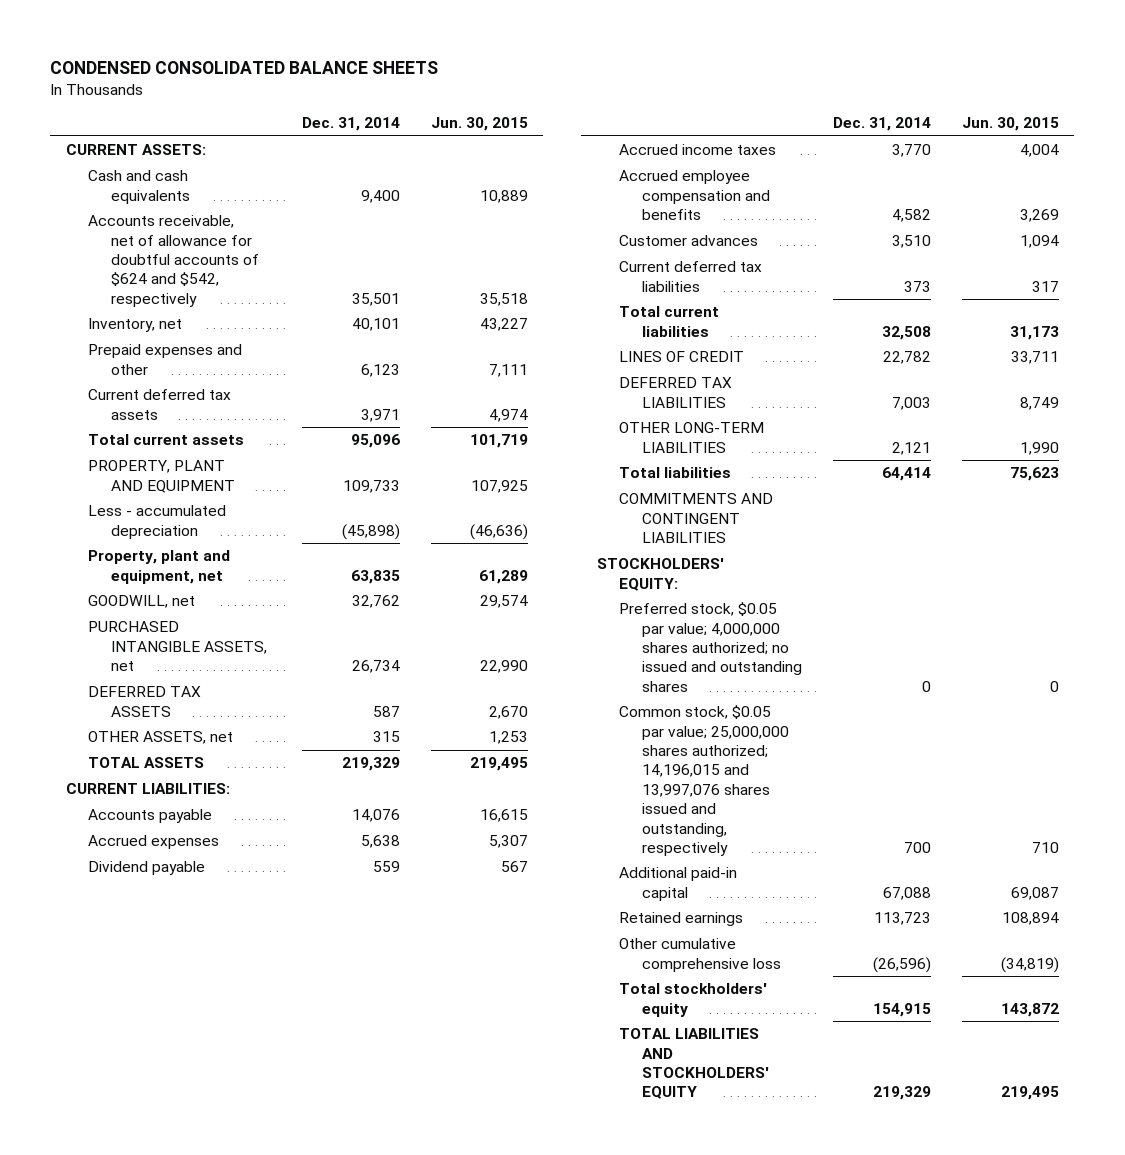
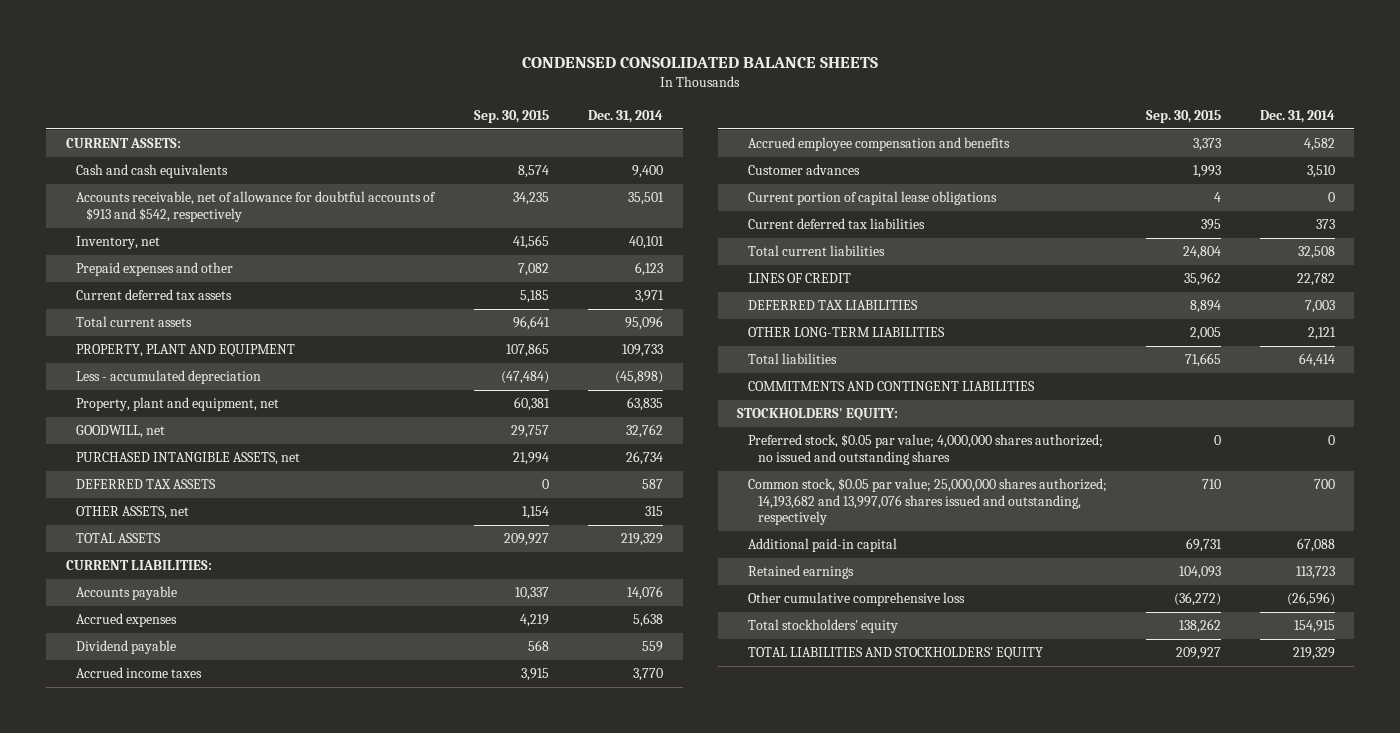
[430,117,528,132] Jun. 30, 2015 -> none
none -> [473,109,549,123] Sep. 30, 2015
[88,215,259,307] Accounts receivable, net of allowance for doubtful accounts of $624 and $542, respectively -> [75,191,436,222] Accounts receivable, net of allowance for doubtful accounts of $913 and $542, respectively
none -> [747,191,997,206] Current portion of capital lease obligations
[619,705,789,856] Common stock, $0.05 par value; 25,000,000 shares authorized; 14,196,015 and 13,997,076 shares issued and outstanding, respectively -> [747,478,1107,526] Common stock, $0.05 par value; 25,000,000 shares authorized; 14,193,682 and 13,997,076 shares issued and outstanding, respectively

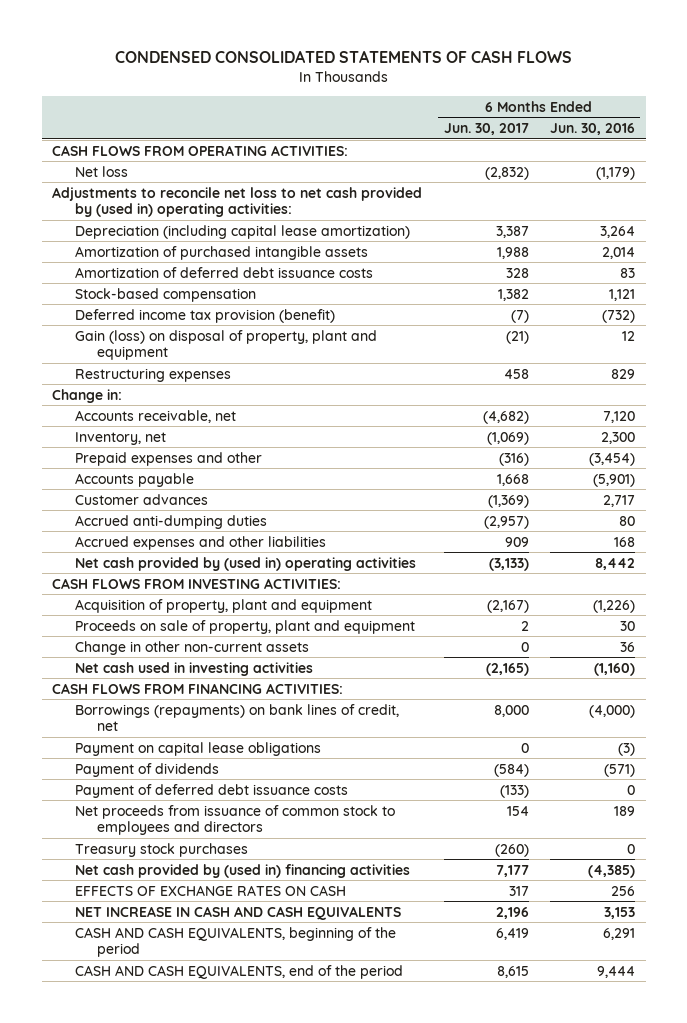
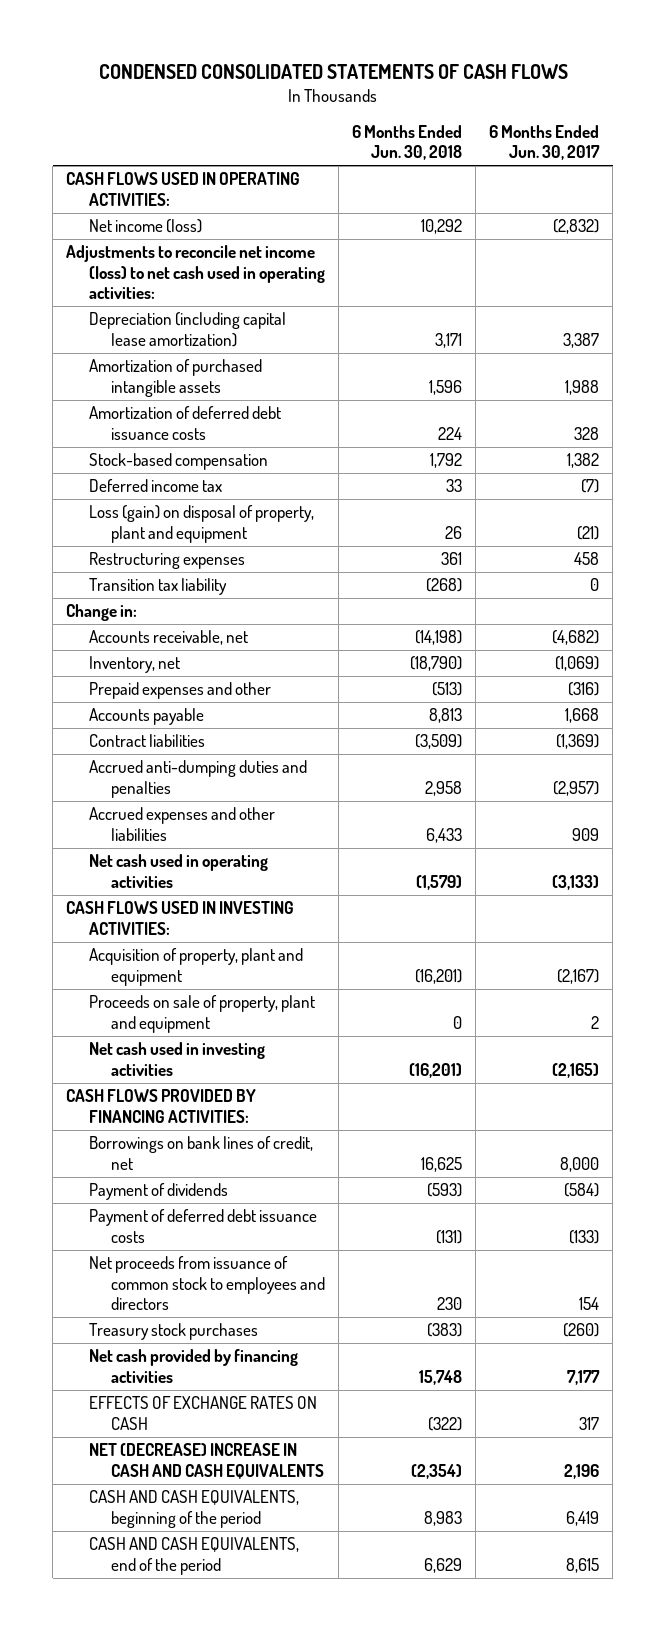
[550,123,636,136] Jun. 30, 2016 -> none
none -> [352,125,463,161] 6 Months Ended Jun. 30, 2018
[52,144,349,156] CASH FLOWS FROM OPERATING ACTIVITIES: -> [66,172,301,206] CASH FLOWS USED IN OPERATING ACTIVITIES:
[74,165,128,177] Net loss -> [88,219,202,234] Net income (loss)
[52,186,423,218] Adjustments to reconcile net loss to net cash provided by (used in) operating activities: -> [66,245,325,300] Adjustments to reconcile net income (loss) to net cash used in operating activities:
[74,308,335,323] Deferred income tax provision (benefit) -> [88,479,222,493] Deferred income tax
[74,329,377,361] Gain (loss) on disposal of property, plant and equipment -> [88,505,314,543] Loss (gain) on disposal of property, plant and equipment
none -> [88,578,227,596] Transition tax liability
[74,493,208,505] Customer advances -> [88,734,205,748] Contract liabilities
[74,514,267,529] Accrued anti-dumping duties -> [88,760,307,798] Accrued anti-dumping duties and penalties
[74,556,416,571] Net cash provided by (used in) operating activities -> [88,854,268,888] Net cash used in operating activities
[52,577,342,589] CASH FLOWS FROM INVESTING ACTIVITIES: -> [66,901,295,935] CASH FLOWS USED IN INVESTING ACTIVITIES:
[74,640,309,655] Change in other non-current assets -> none
[74,741,321,756] Payment on capital lease obligations -> none
[52,682,344,694] CASH FLOWS FROM FINANCING ACTIVITIES: -> [66,1089,257,1123] CASH FLOWS PROVIDED BY FINANCING ACTIVITIES:
[74,703,399,732] Borrowings (repayments) on bank lines of credit, net -> [88,1136,313,1170] Borrowings on bank lines of credit, net
[74,863,410,878] Net cash provided by (used in) financing activities -> [88,1349,298,1383] Net cash provided by financing activities
[74,905,401,920] NET INCREASE IN CASH AND CASH EQUIVALENTS -> [88,1443,325,1479] NET (DECREASE) INCREASE IN CASH AND CASH EQUIVALENTS

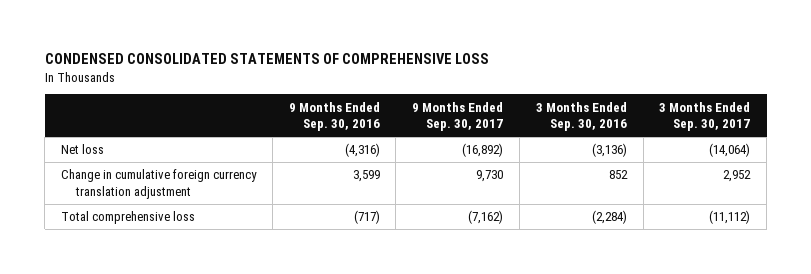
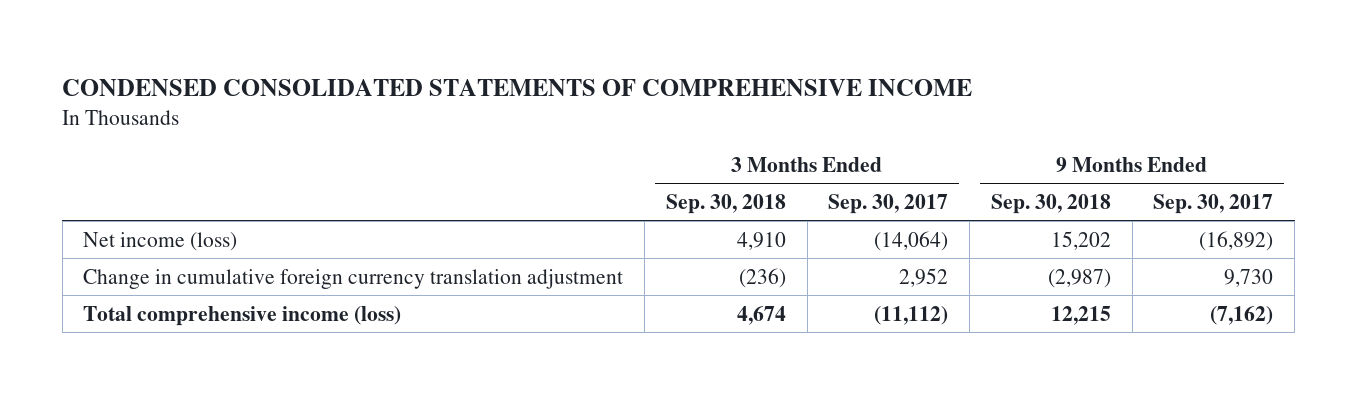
[44,53,489,65] CONDENSED CONSOLIDATED STATEMENTS OF COMPREHENSIVE LOSS -> [62,78,973,96] CONDENSED CONSOLIDATED STATEMENTS OF COMPREHENSIVE INCOME
[288,101,380,132] 9 Months Ended Sep. 30, 2016 -> none
[535,101,627,132] 3 Months Ended Sep. 30, 2016 -> none
none -> [665,193,786,214] Sep. 30, 2018
none -> [990,193,1111,214] Sep. 30, 2018
[60,144,104,155] Net loss -> [83,231,238,251] Net income (loss)
[60,211,195,225] Total comprehensive loss -> [83,305,402,326] Total comprehensive income (loss)

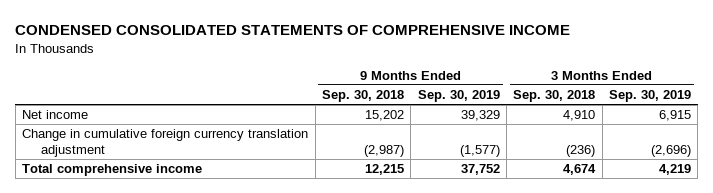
[828,193,949,214] Sep. 30, 2017 -> none
[1153,193,1274,214] Sep. 30, 2017 -> none
none -> [417,90,500,103] Sep. 30, 2019
none -> [608,90,691,103] Sep. 30, 2019
[83,231,238,251] Net income (loss) -> [22,110,89,120] Net income
[83,305,402,326] Total comprehensive income (loss) -> [22,164,203,177] Total comprehensive income

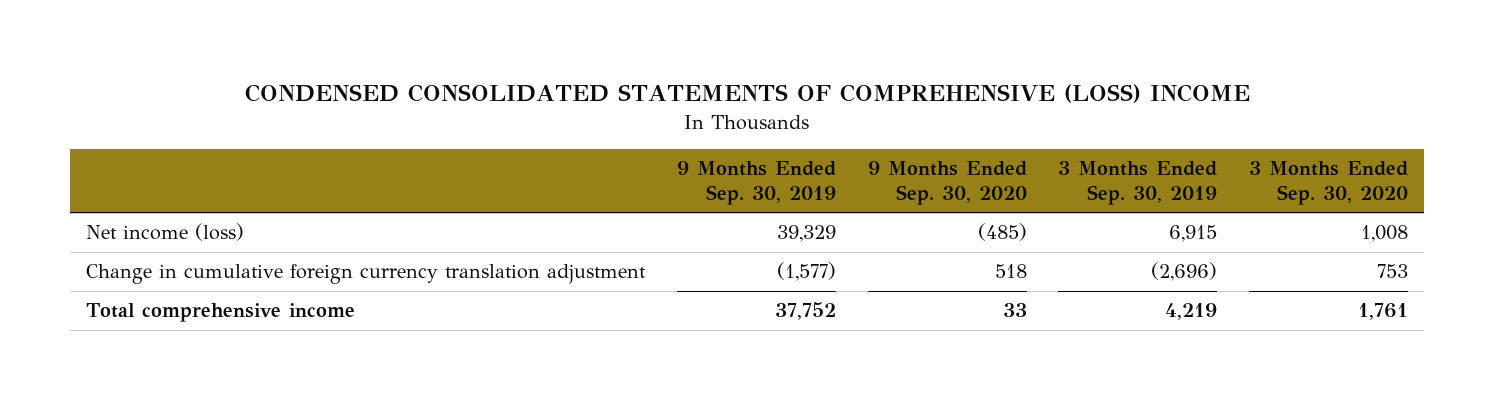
[15,25,571,36] CONDENSED CONSOLIDATED STATEMENTS OF COMPREHENSIVE INCOME -> [245,84,1251,104] CONDENSED CONSOLIDATED STATEMENTS OF COMPREHENSIVE (LOSS) INCOME
[321,90,404,103] Sep. 30, 2018 -> none
[513,90,596,103] Sep. 30, 2018 -> none
none -> [867,161,1027,205] 9 Months Ended Sep. 30, 2020
none -> [1249,161,1409,205] 3 Months Ended Sep. 30, 2020
[22,110,89,120] Net income -> [85,223,244,242] Net income (loss)

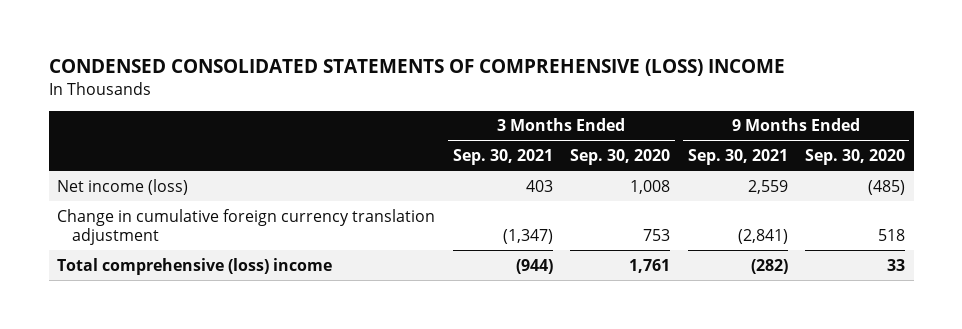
[676,161,836,205] 9 Months Ended Sep. 30, 2019 -> none
[1058,161,1218,205] 3 Months Ended Sep. 30, 2019 -> none
none -> [452,148,553,165] Sep. 30, 2021
none -> [687,148,788,165] Sep. 30, 2021
[85,303,355,323] Total comprehensive income -> [57,257,333,275] Total comprehensive (loss) income

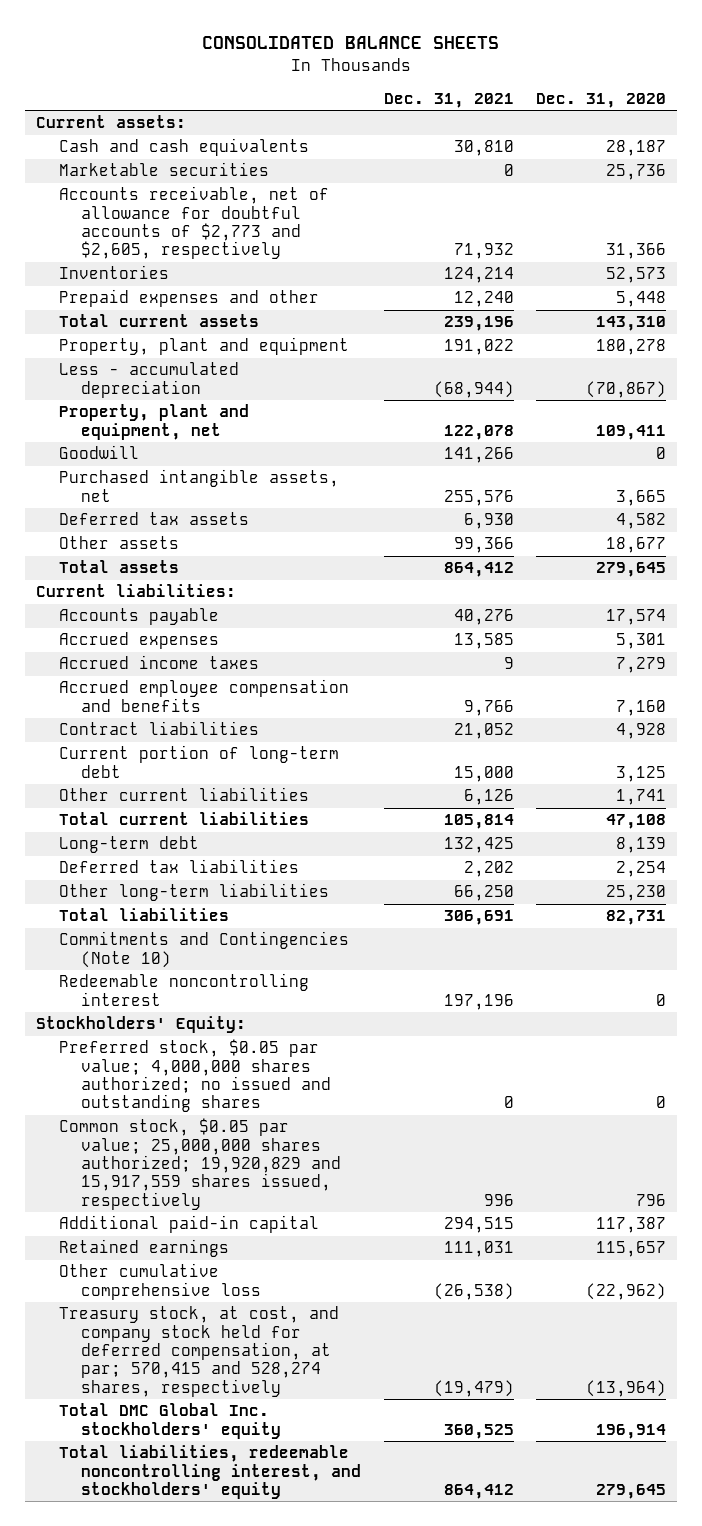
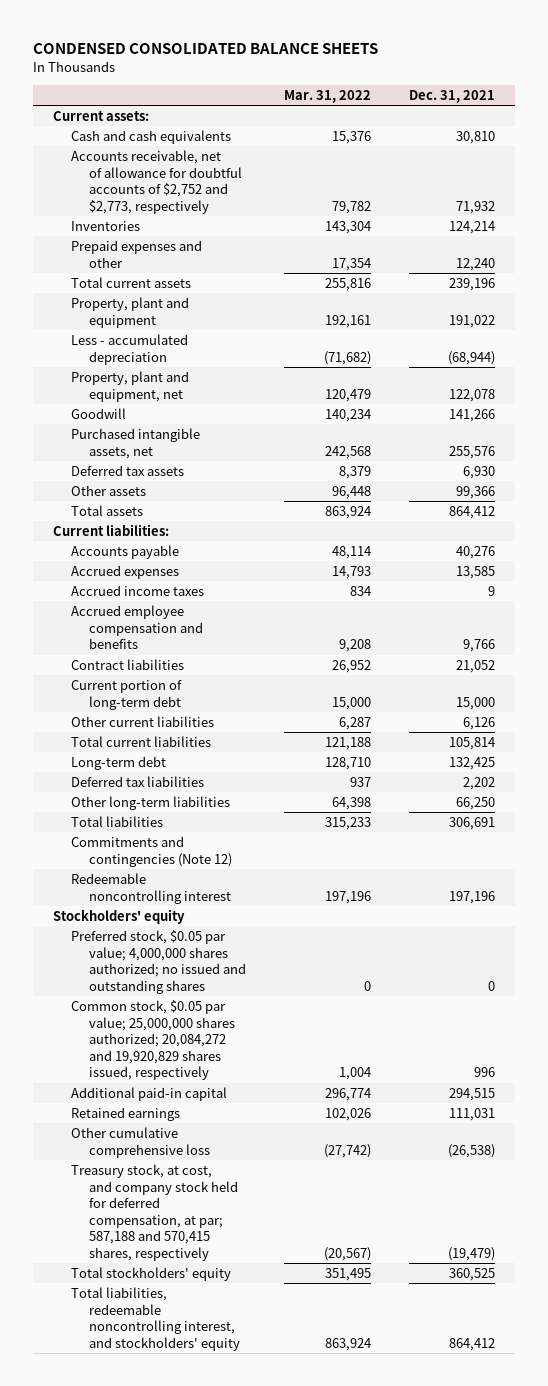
[202,36,500,50] CONSOLIDATED BALANCE SHEETS -> [33,42,379,54] CONDENSED CONSOLIDATED BALANCE SHEETS
[536,93,667,109] Dec. 31, 2020 -> none
none -> [284,89,372,103] Mar. 31, 2022
[58,162,269,177] Marketable securities -> none
[58,186,329,260] Accounts receivable, net of allowance for doubtful accounts of $2,773 and $2,605, respectively -> [70,150,242,214] Accounts receivable, net of allowance for doubtful accounts of $2,752 and $2,773, respectively
[58,931,349,968] Commitments and Contingencies (Note 10) -> [70,836,232,867] Commitments and contingencies (Note 12)
[36,1016,247,1034] Stockholders' Equity: -> [52,909,185,925] Stockholders' equity
[58,1118,342,1210] Common stock, $0.05 par value; 25,000,000 shares authorized; 19,920,829 and 15,917,559 shares issued, respectively -> [70,1000,235,1081] Common stock, $0.05 par value; 25,000,000 shares authorized; 20,084,272 and 19,920,829 shares issued, respectively
[58,1306,339,1397] Treasury stock, at cost, and company stock held for deferred compensation, at par; 570,415 and 528,274 shares, respectively -> [70,1164,238,1261] Treasury stock, at cost, and company stock held for deferred compensation, at par; 587,188 and 570,415 shares, respectively
[58,1403,282,1439] Total DMC Global Inc. stockholders' equity -> [70,1267,231,1282] Total stockholders' equity

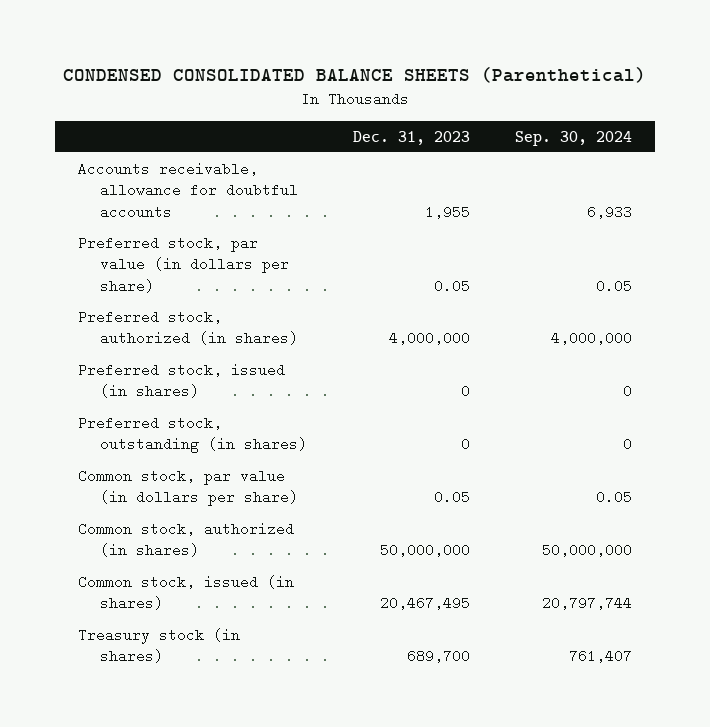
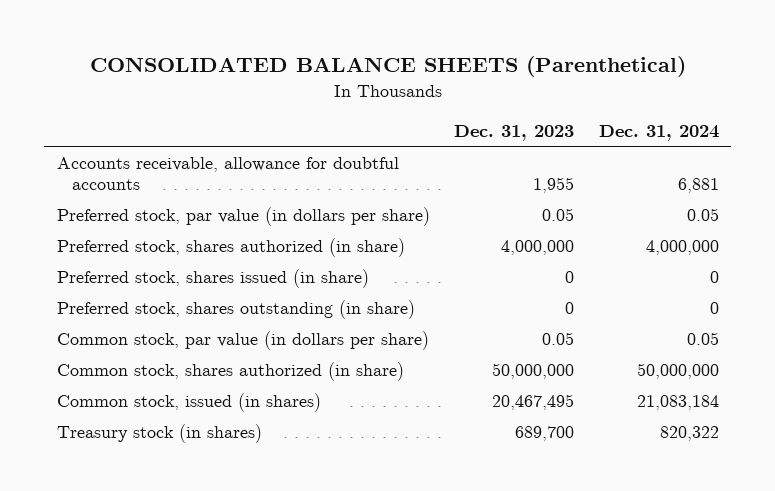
[62,67,646,84] CONDENSED CONSOLIDATED BALANCE SHEETS (Parenthetical) -> [89,56,686,78] CONSOLIDATED BALANCE SHEETS (Parenthetical)
[515,130,633,146] Sep. 30, 2024 -> none
none -> [598,125,719,142] Dec. 31, 2024
[77,309,299,346] Preferred stock, authorized (in shares) -> [56,237,405,257] Preferred stock, shares authorized (in share)
[77,362,285,399] Preferred stock, issued (in shares) -> [56,268,369,288] Preferred stock, shares issued (in share)
[77,415,308,454] Preferred stock, outstanding (in shares) -> [56,299,415,319] Preferred stock, shares outstanding (in share)
[77,521,294,558] Common stock, authorized (in shares) -> [56,361,404,381] Common stock, shares authorized (in share)

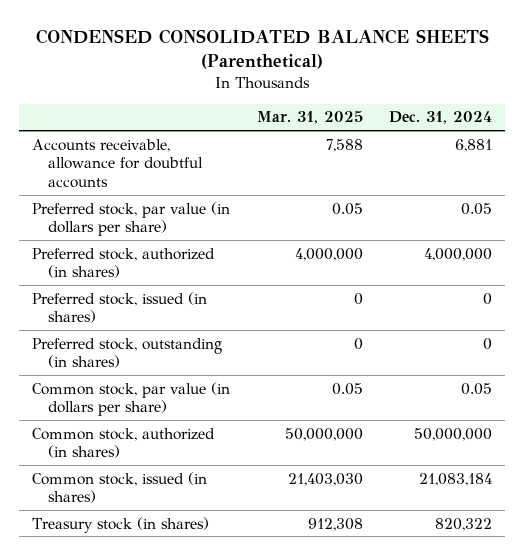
[89,56,686,78] CONSOLIDATED BALANCE SHEETS (Parenthetical) -> [36,29,490,70] CONDENSED CONSOLIDATED BALANCE SHEETS (Parenthetical)
[454,125,575,142] Dec. 31, 2023 -> none
none -> [256,111,363,125] Mar. 31, 2025
[56,237,405,257] Preferred stock, shares authorized (in share) -> [32,247,216,279] Preferred stock, authorized (in shares)
[56,268,369,288] Preferred stock, shares issued (in share) -> [32,291,208,324] Preferred stock, issued (in shares)
[56,299,415,319] Preferred stock, shares outstanding (in share) -> [32,337,223,369] Preferred stock, outstanding (in shares)
[56,361,404,381] Common stock, shares authorized (in share) -> [32,427,216,459] Common stock, authorized (in shares)

